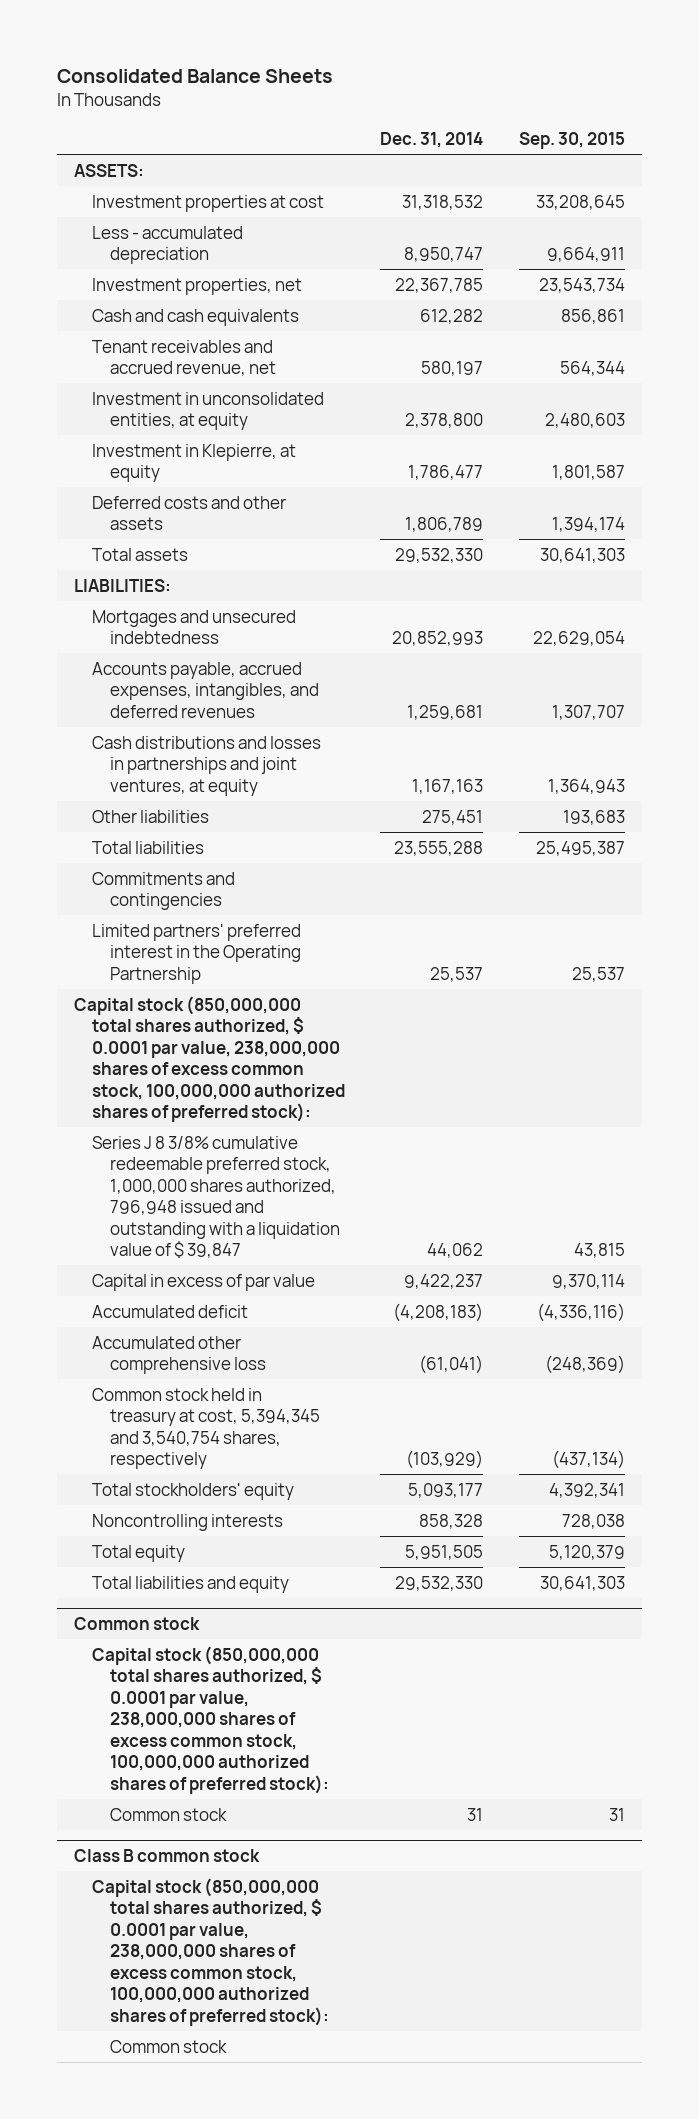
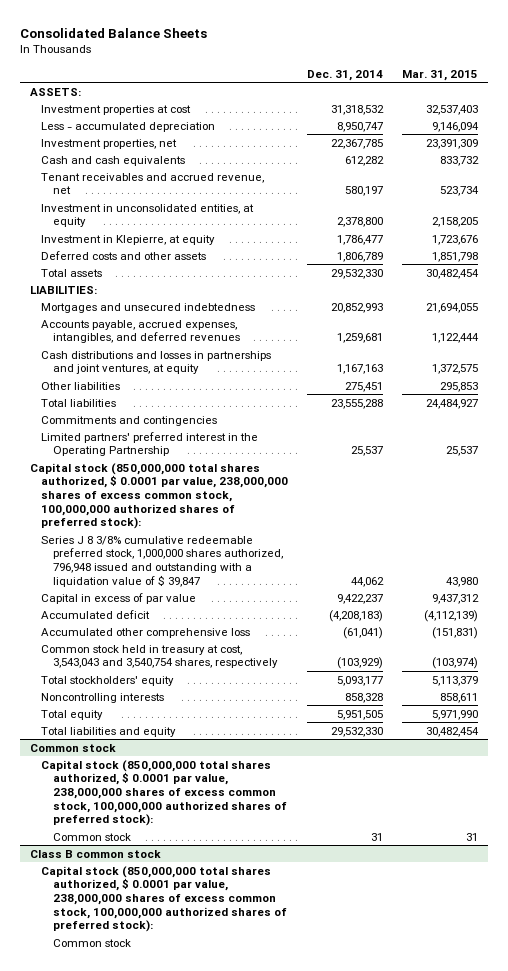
[518,132,625,150] Sep. 30, 2015 -> none
none -> [402,69,479,81] Mar. 31, 2015
[92,1387,321,1470] Common stock held in treasury at cost, 5,394,345 and 3,540,754 shares, respectively -> [41,644,278,669] Common stock held in treasury at cost, 3,543,043 and 3,540,754 shares, respectively

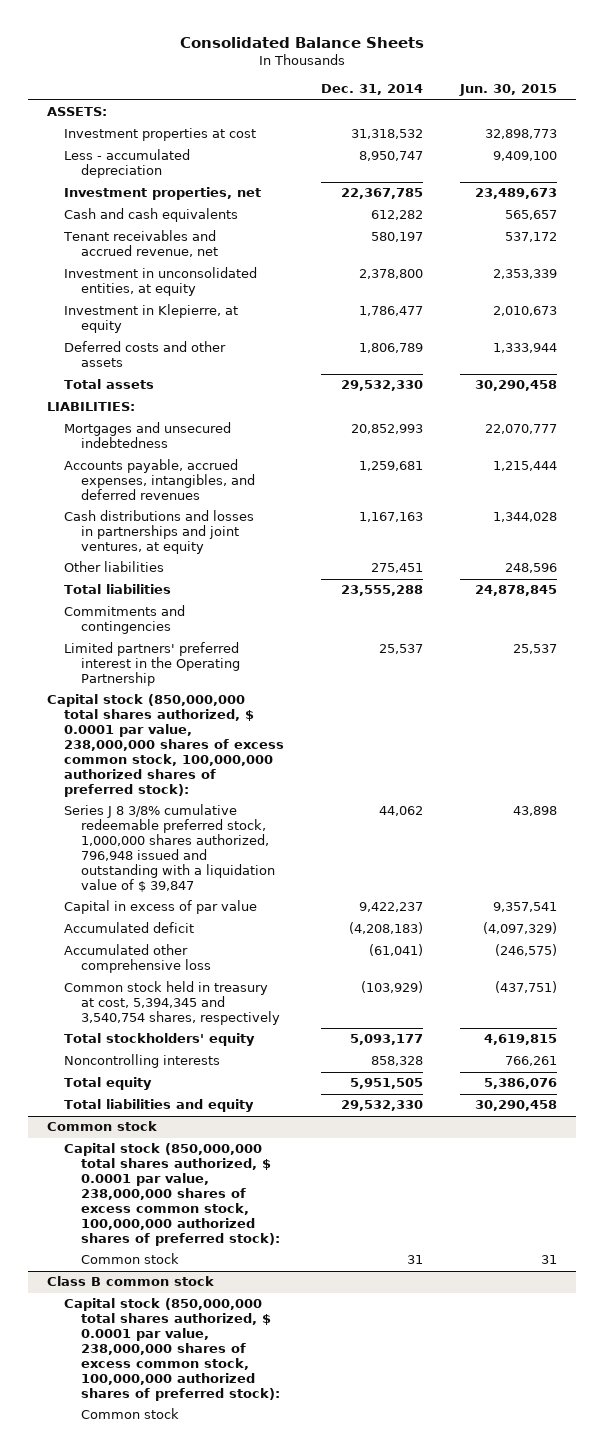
[402,69,479,81] Mar. 31, 2015 -> none
none -> [459,84,558,97] Jun. 30, 2015
[41,644,278,669] Common stock held in treasury at cost, 3,543,043 and 3,540,754 shares, respectively -> [63,981,280,1026] Common stock held in treasury at cost, 5,394,345 and 3,540,754 shares, respectively

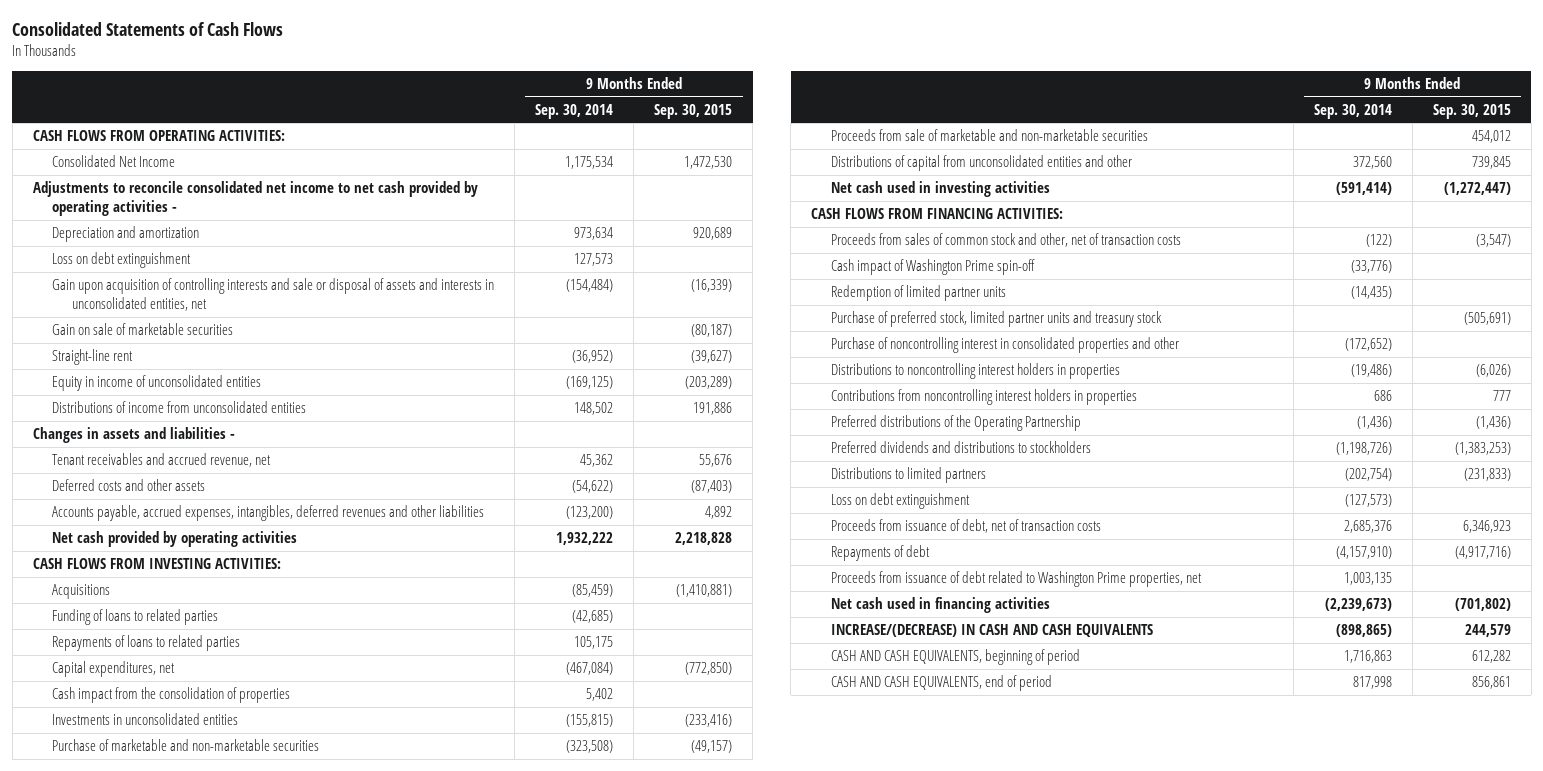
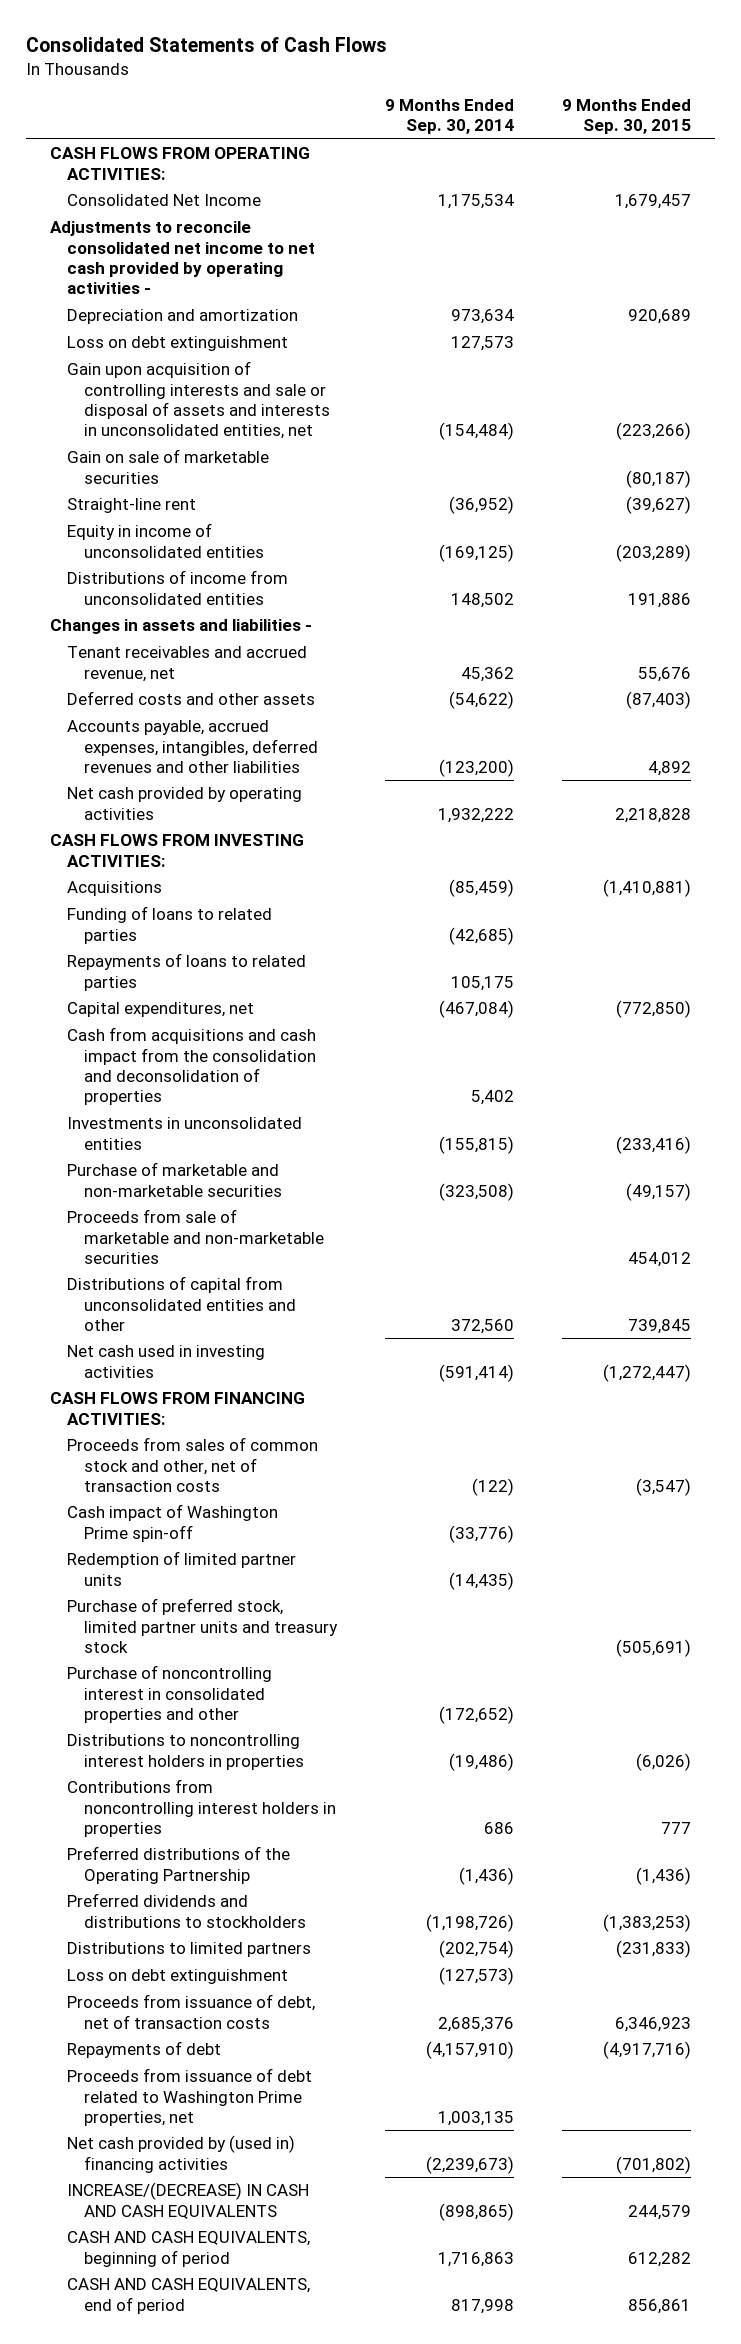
[684,156,733,170] 1,472,530 -> [614,194,691,210] 1,679,457
[691,279,733,293] (16,339) -> [615,422,691,441] (223,266)
[52,687,291,704] Cash impact from the consolidation of properties -> [67,1027,317,1106] Cash from acquisitions and cash impact from the consolidation and deconsolidation of properties
[830,597,1050,614] Net cash used in financing activities -> [67,2135,296,2173] Net cash provided by (used in) financing activities

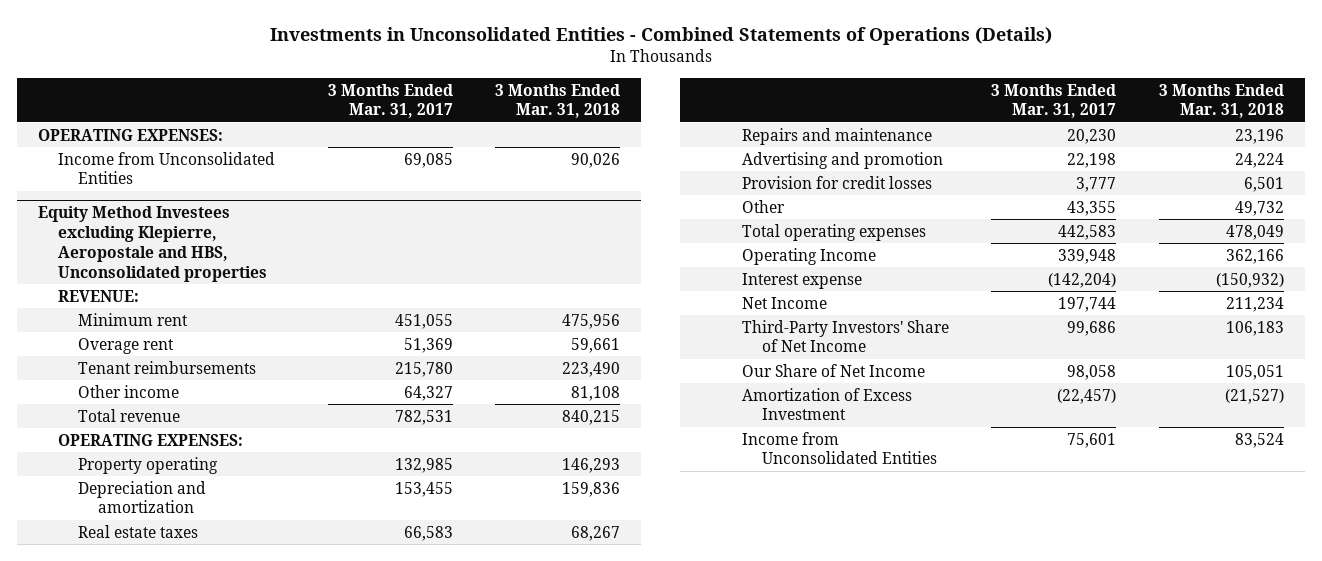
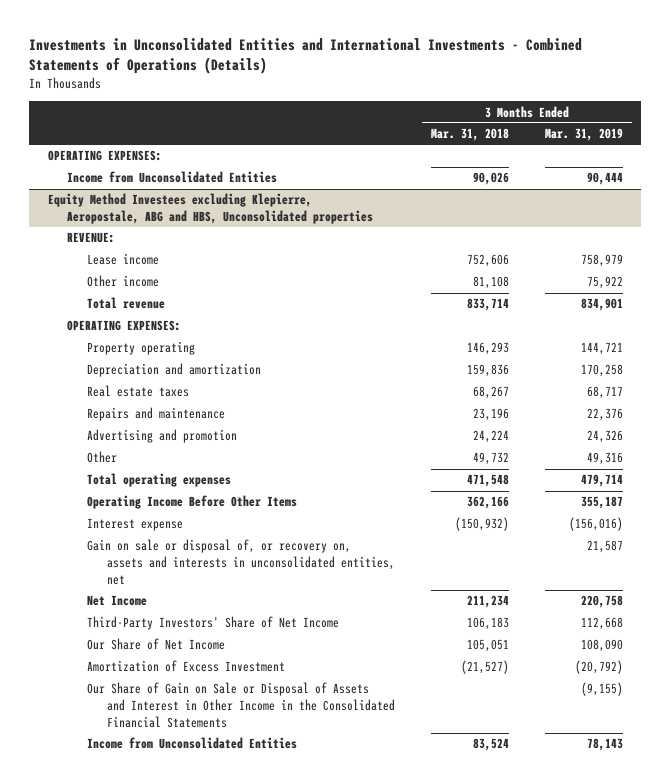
[269,27,1052,46] Investments in Unconsolidated Entities - Combined Statements of Operations (Details) -> [29,37,583,75] Investments in Unconsolidated Entities and International Investments - Combined Statements of Operations (Details)
[327,83,453,119] 3 Months Ended Mar. 31, 2017 -> none
none -> [545,128,624,142] Mar. 31, 2019
[37,206,268,282] Equity Method Investees excluding Klepierre, Aeropostale and HBS, Unconsolidated properties -> [47,193,374,224] Equity Method Investees excluding Klepierre, Aeropostale, ABG and HBS, Unconsolidated properties
[78,312,189,326] Minimum rent -> none
[78,337,175,354] Overage rent -> none
[78,360,257,374] Tenant reimbursements -> none
none -> [86,253,159,266] Lease income
[561,409,620,425] 840,215 -> [466,298,509,312] 833,714
[741,175,932,189] Provision for credit losses -> none
[1225,224,1284,240] 478,049 -> [466,474,509,488] 471,548
[741,247,876,265] Operating Income -> [86,495,297,510] Operating Income Before Other Items
none -> [86,539,395,585] Gain on sale or disposal of, or recovery on, assets and interests in unconsolidated entities, net
none -> [86,682,395,728] Our Share of Gain on Sale or Disposal of Assets and Interest in Other Income in the Consolidated Financial Statements

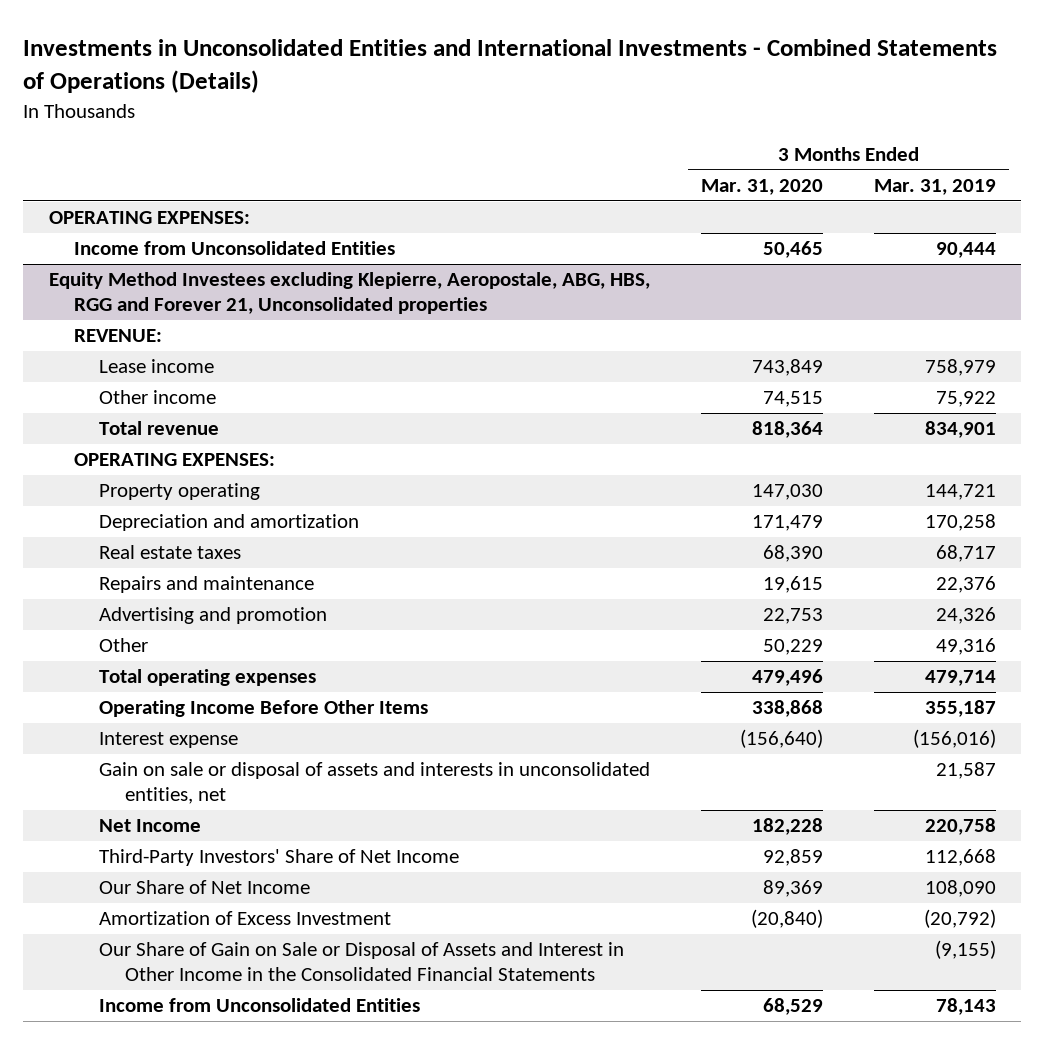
[430,128,509,142] Mar. 31, 2018 -> none
none -> [701,179,824,196] Mar. 31, 2020
[47,193,374,224] Equity Method Investees excluding Klepierre, Aeropostale, ABG and HBS, Unconsolidated properties -> [48,272,650,315] Equity Method Investees excluding Klepierre, Aeropostale, ABG, HBS, RGG and Forever 21, Unconsolidated properties
[86,539,395,585] Gain on sale or disposal of, or recovery on, assets and interests in unconsolidated entities, net -> [99,762,651,805] Gain on sale or disposal of assets and interests in unconsolidated entities, net

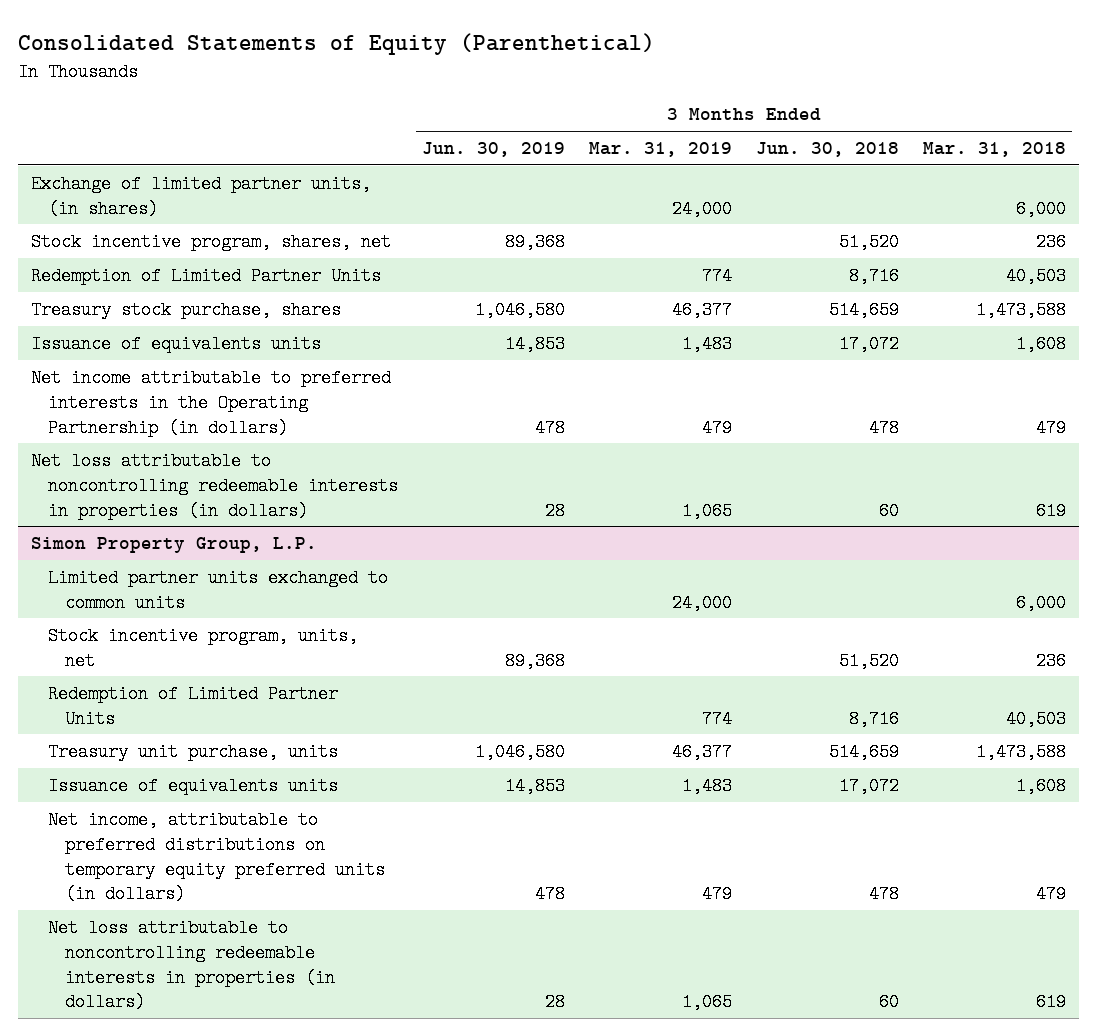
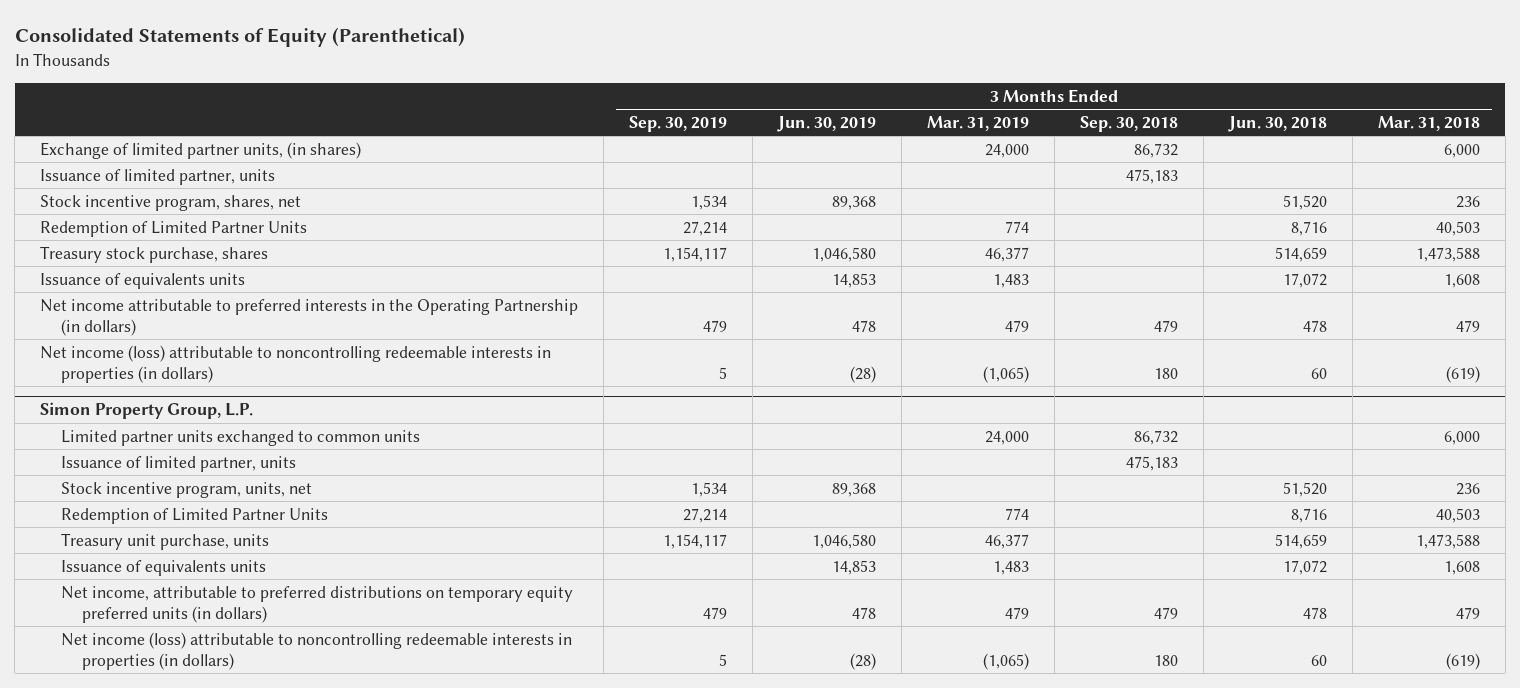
none -> [628,116,727,133] Sep. 30, 2019
none -> [1079,116,1178,133] Sep. 30, 2018
none -> [39,168,275,185] Issuance of limited partner, units
[30,452,398,520] Net loss attributable to noncontrolling redeemable interests in properties (in dollars) -> [39,344,551,384] Net income (loss) attributable to noncontrolling redeemable interests in properties (in dollars)
[544,501,565,520] 28 -> [849,366,876,384] (28)
[682,501,733,520] 1,065 -> [982,366,1029,384] (1,065)
[1036,501,1067,520] 619 -> [1445,366,1480,384] (619)
none -> [60,455,296,472] Issuance of limited partner, units
[47,919,335,1012] Net loss attributable to noncontrolling redeemable interests in properties (in dollars) -> [60,631,572,671] Net income (loss) attributable to noncontrolling redeemable interests in properties (in dollars)
[544,993,565,1012] 28 -> [849,653,876,671] (28)
[682,993,733,1012] 1,065 -> [982,653,1029,671] (1,065)
[1036,993,1067,1012] 619 -> [1445,653,1480,671] (619)

